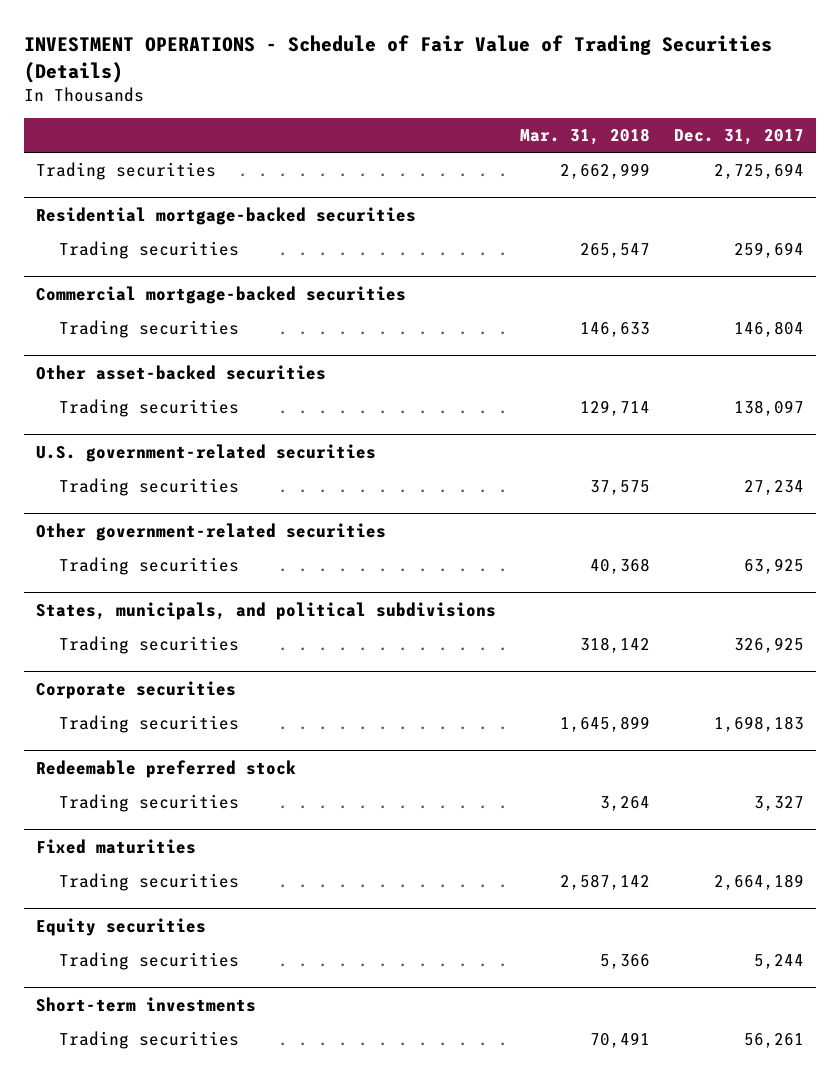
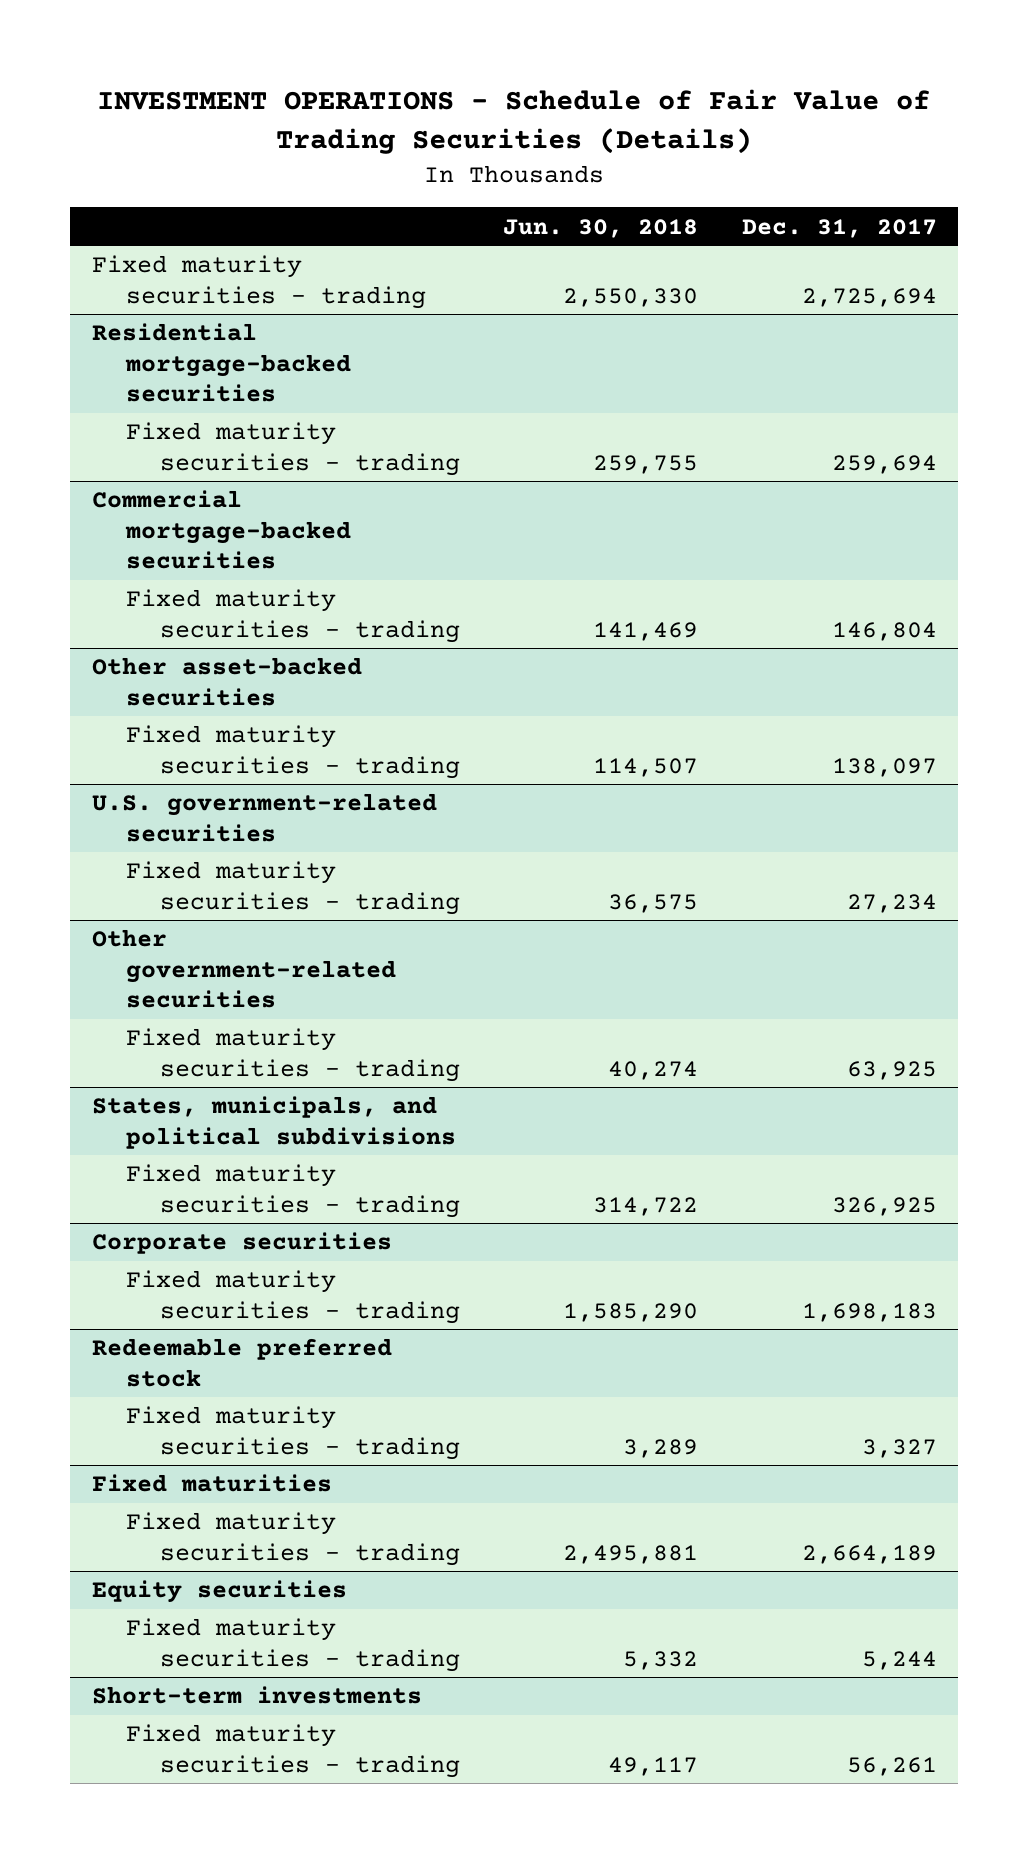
[520,128,651,146] Mar. 31, 2018 -> none
none -> [503,218,699,238] Jun. 30, 2018
[36,162,217,181] Trading securities -> [92,255,427,309] Fixed maturity securities - trading
[58,241,239,260] Trading securities -> [126,422,461,476] Fixed maturity securities - trading
[58,320,239,339] Trading securities -> [126,589,461,643] Fixed maturity securities - trading
[58,399,239,418] Trading securities -> [126,725,461,779] Fixed maturity securities - trading
[58,478,239,497] Trading securities -> [126,861,461,915] Fixed maturity securities - trading
[58,557,239,576] Trading securities -> [126,1028,461,1082] Fixed maturity securities - trading
[58,636,239,655] Trading securities -> [126,1164,461,1218] Fixed maturity securities - trading
[58,715,239,734] Trading securities -> [126,1270,461,1324] Fixed maturity securities - trading
[58,794,239,813] Trading securities -> [126,1406,461,1460] Fixed maturity securities - trading
[58,873,239,892] Trading securities -> [126,1512,461,1566] Fixed maturity securities - trading
[58,952,239,971] Trading securities -> [126,1618,461,1672] Fixed maturity securities - trading
[58,1031,239,1050] Trading securities -> [126,1724,461,1778] Fixed maturity securities - trading

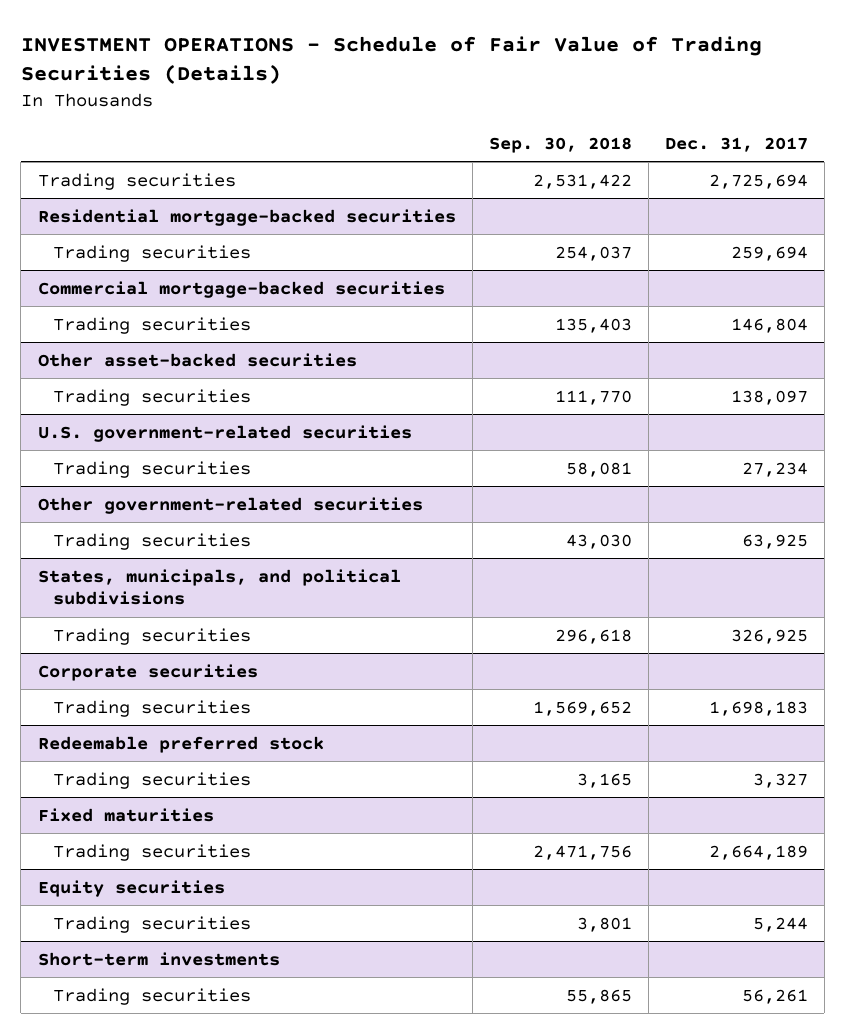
[503,218,699,238] Jun. 30, 2018 -> none
none -> [488,136,632,153] Sep. 30, 2018
[92,255,427,309] Fixed maturity securities - trading -> [37,172,236,190] Trading securities
[126,422,461,476] Fixed maturity securities - trading -> [53,244,252,262] Trading securities
[126,589,461,643] Fixed maturity securities - trading -> [53,316,252,334] Trading securities
[126,725,461,779] Fixed maturity securities - trading -> [53,388,252,406] Trading securities
[126,861,461,915] Fixed maturity securities - trading -> [53,460,252,478] Trading securities
[126,1028,461,1082] Fixed maturity securities - trading -> [53,532,252,550] Trading securities
[126,1164,461,1218] Fixed maturity securities - trading -> [53,627,252,645] Trading securities
[126,1270,461,1324] Fixed maturity securities - trading -> [53,699,252,717] Trading securities
[126,1406,461,1460] Fixed maturity securities - trading -> [53,771,252,789] Trading securities
[126,1512,461,1566] Fixed maturity securities - trading -> [53,843,252,861] Trading securities
[126,1618,461,1672] Fixed maturity securities - trading -> [53,915,252,933] Trading securities
[126,1724,461,1778] Fixed maturity securities - trading -> [53,987,252,1005] Trading securities

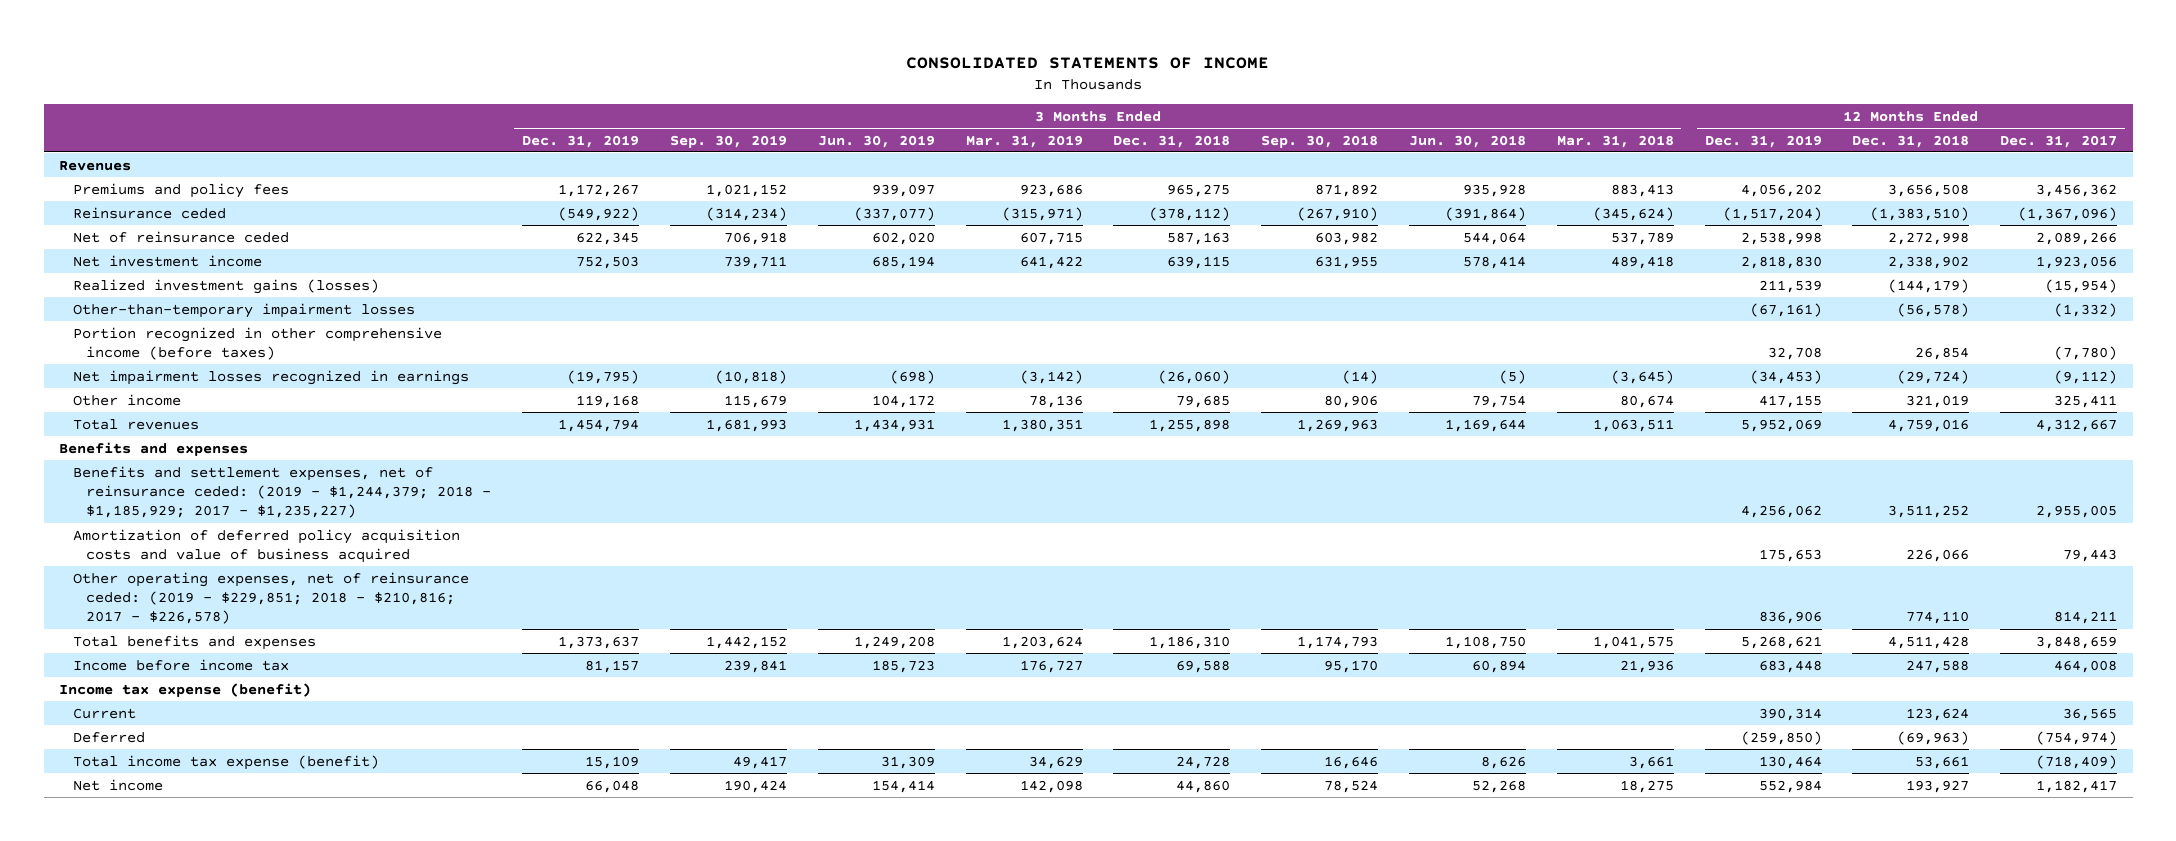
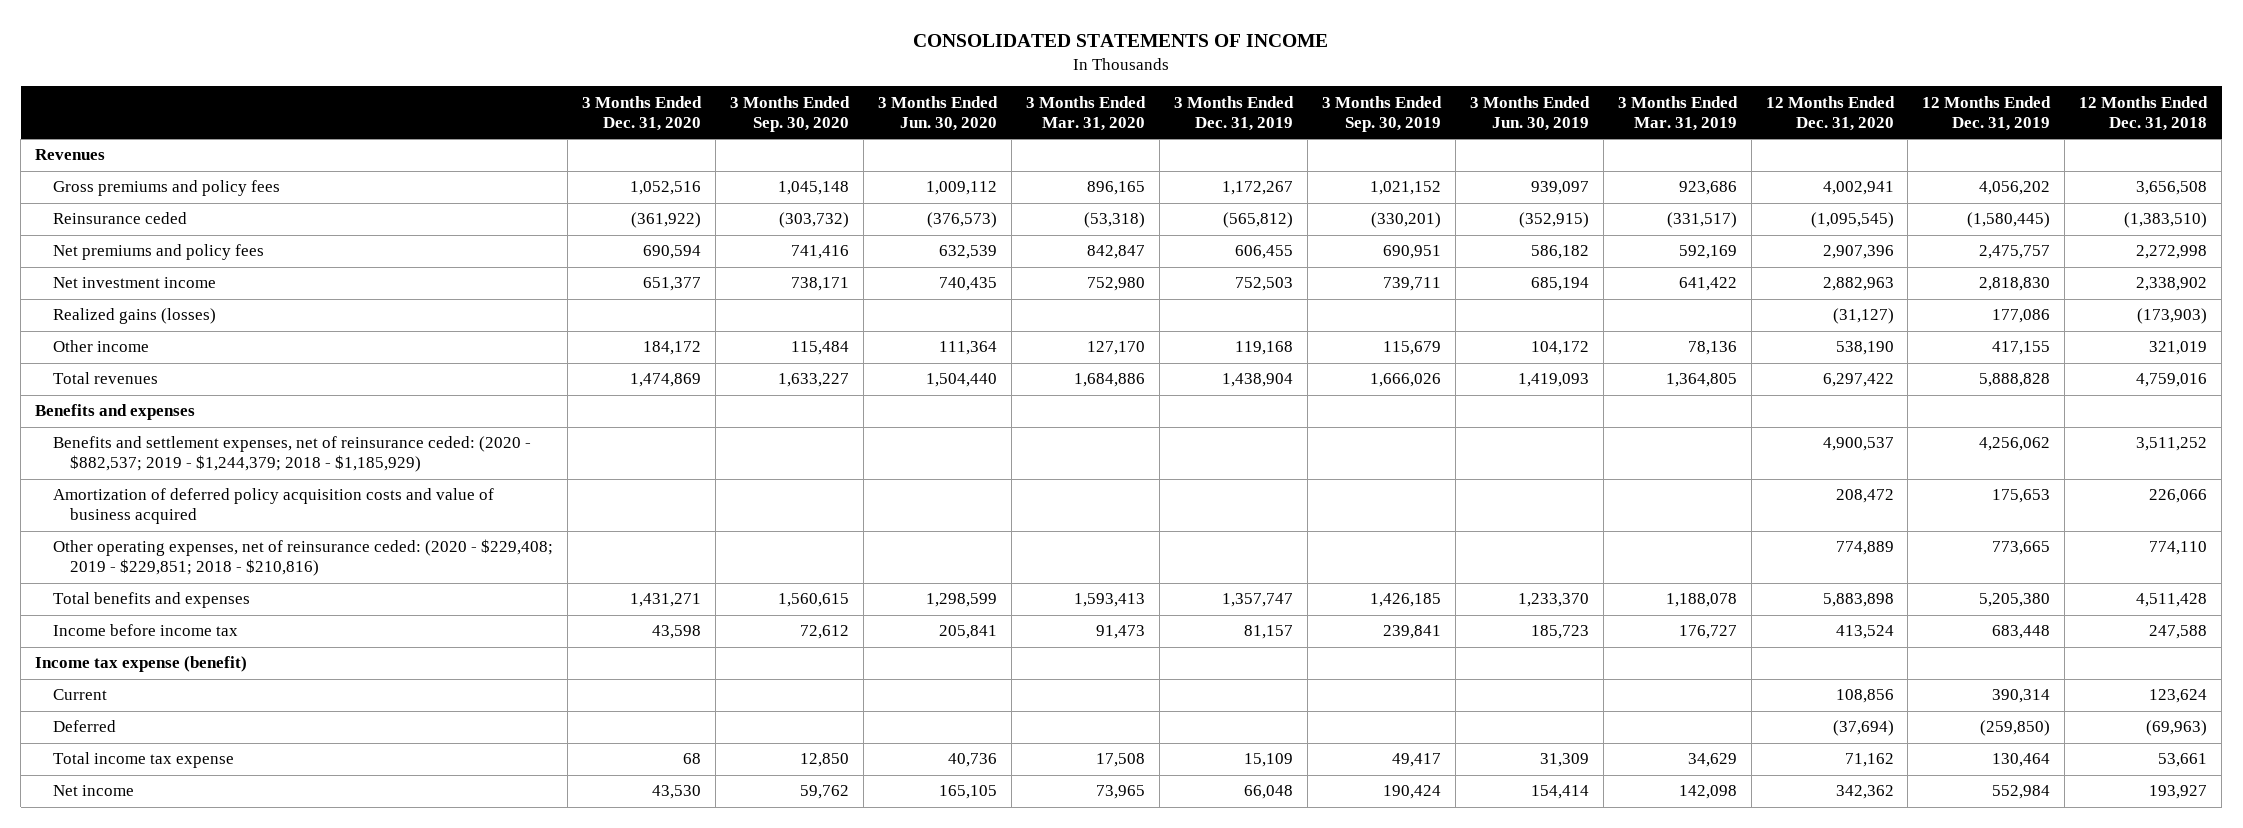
[1113,134,1231,148] Dec. 31, 2018 -> none
[1261,134,1379,148] Sep. 30, 2018 -> none
[1408,134,1526,148] Jun. 30, 2018 -> none
[1556,134,1674,148] Mar. 31, 2018 -> none
[2000,134,2118,148] Dec. 31, 2017 -> none
none -> [581,95,702,131] 3 Months Ended Dec. 31, 2020
none -> [729,95,850,132] 3 Months Ended Sep. 30, 2020
none -> [877,95,998,131] 3 Months Ended Jun. 30, 2020
none -> [1025,95,1146,131] 3 Months Ended Mar. 31, 2020
none -> [1765,95,1895,131] 12 Months Ended Dec. 31, 2020
[72,230,289,243] Net of reinsurance ceded -> none
[72,182,289,198] Premiums and policy fees -> [52,180,280,197] Gross premiums and policy fees
[558,206,640,221] (549,922) -> [1222,212,1293,229] (565,812)
[705,206,787,221] (314,234) -> [1370,212,1441,229] (330,201)
[853,206,935,221] (337,077) -> [1518,212,1589,229] (352,915)
[1001,206,1083,221] (315,971) -> [1666,212,1737,229] (331,517)
[1722,206,1822,221] (1,517,204) -> [1967,212,2051,229] (1,580,445)
none -> [52,244,264,261] Net premiums and policy fees
[72,302,415,318] Other-than-temporary impairment losses -> none
[72,326,442,360] Portion recognized in other comprehensive income (before taxes) -> none
[72,369,469,385] Net impairment losses recognized in earnings -> none
[72,278,379,294] Realized investment gains (losses) -> [52,308,216,325] Realized gains (losses)
[1758,279,1822,293] 211,539 -> [1992,309,2051,324] 177,086
[1888,278,1970,293] (144,179) -> [2137,308,2208,325] (173,903)
[558,418,640,432] 1,454,794 -> [1221,373,1293,388] 1,438,904
[705,418,787,432] 1,681,993 -> [1369,373,1441,388] 1,666,026
[853,418,935,432] 1,434,931 -> [1517,373,1589,388] 1,419,093
[1001,418,1083,432] 1,380,351 -> [1665,373,1737,388] 1,364,805
[1740,418,1822,432] 5,952,069 -> [1979,373,2051,388] 5,888,828
[72,465,492,519] Benefits and settlement expenses, net of reinsurance ceded: (2019 - $1,244,379; 2018 - $1,185,929; 2017 - $1,235,227) -> [52,436,531,473] Benefits and settlement expenses, net of reinsurance ceded: (2020 - $882,537; 2019 - $1,244,379; 2018 - $1,185,929)
[72,571,469,625] Other operating expenses, net of reinsurance ceded: (2019 - $229,851; 2018 - $210,816; 2017 - $226,578) -> [52,539,553,577] Other operating expenses, net of reinsurance ceded: (2020 - $229,408; 2019 - $229,851; 2018 - $210,816)
[1758,611,1822,625] 836,906 -> [1992,541,2051,556] 773,665
[558,635,640,649] 1,373,637 -> [1221,593,1293,608] 1,357,747
[705,635,787,649] 1,442,152 -> [1369,593,1441,608] 1,426,185
[853,635,935,649] 1,249,208 -> [1517,593,1589,608] 1,233,370
[1001,635,1083,649] 1,203,624 -> [1665,593,1737,608] 1,188,078
[1740,635,1822,649] 5,268,621 -> [1979,593,2051,608] 5,205,380
[72,754,379,770] Total income tax expense (benefit) -> [52,752,234,769] Total income tax expense

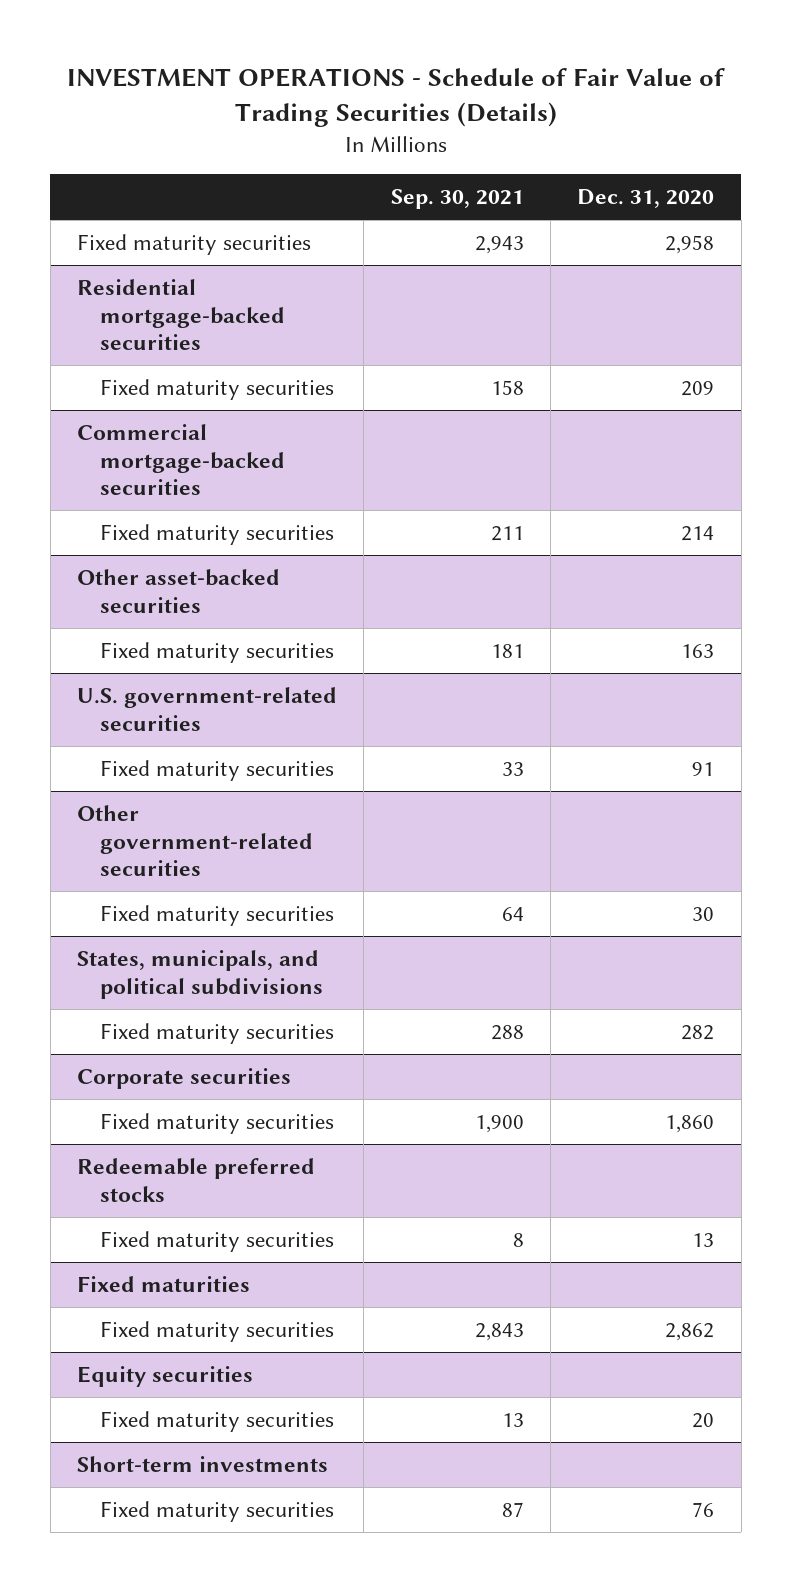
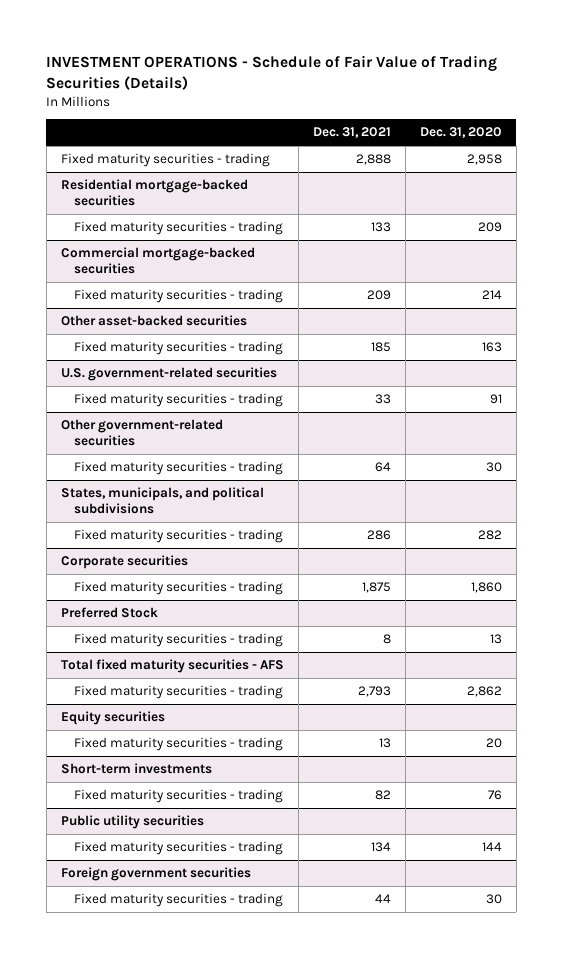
[390,189,524,210] Sep. 30, 2021 -> none
none -> [312,127,391,139] Dec. 31, 2021
[77,233,312,255] Fixed maturity securities -> [60,153,270,168] Fixed maturity securities - trading
[99,378,334,400] Fixed maturity securities -> [73,221,283,236] Fixed maturity securities - trading
[99,523,334,545] Fixed maturity securities -> [73,289,283,304] Fixed maturity securities - trading
[99,641,334,663] Fixed maturity securities -> [73,341,283,356] Fixed maturity securities - trading
[99,759,334,781] Fixed maturity securities -> [73,393,283,408] Fixed maturity securities - trading
[99,904,334,926] Fixed maturity securities -> [73,461,283,476] Fixed maturity securities - trading
[99,1022,334,1044] Fixed maturity securities -> [73,529,283,544] Fixed maturity securities - trading
[99,1112,334,1134] Fixed maturity securities -> [73,581,283,596] Fixed maturity securities - trading
[77,1157,316,1202] Redeemable preferred stocks -> [60,607,158,619] Preferred Stock
[99,1230,334,1252] Fixed maturity securities -> [73,633,283,648] Fixed maturity securities - trading
[77,1275,251,1292] Fixed maturities -> [60,659,284,674] Total fixed maturity securities - AFS
[99,1320,334,1342] Fixed maturity securities -> [73,685,283,700] Fixed maturity securities - trading
[99,1410,334,1432] Fixed maturity securities -> [73,737,283,752] Fixed maturity securities - trading
[99,1500,334,1522] Fixed maturity securities -> [73,789,283,804] Fixed maturity securities - trading
none -> [60,815,204,830] Public utility securities
none -> [73,841,283,856] Fixed maturity securities - trading
none -> [60,867,251,882] Foreign government securities
none -> [73,893,283,908] Fixed maturity securities - trading

